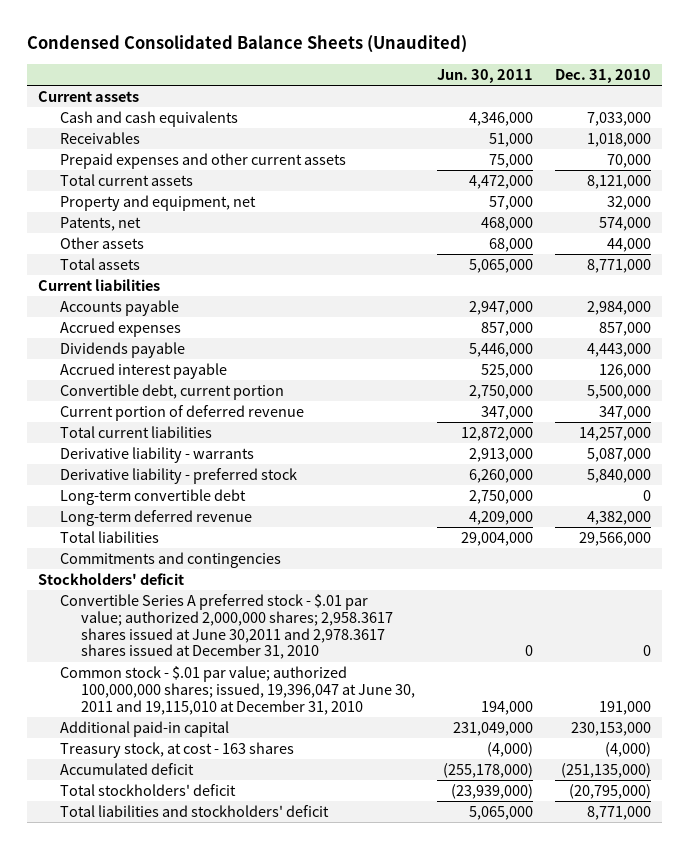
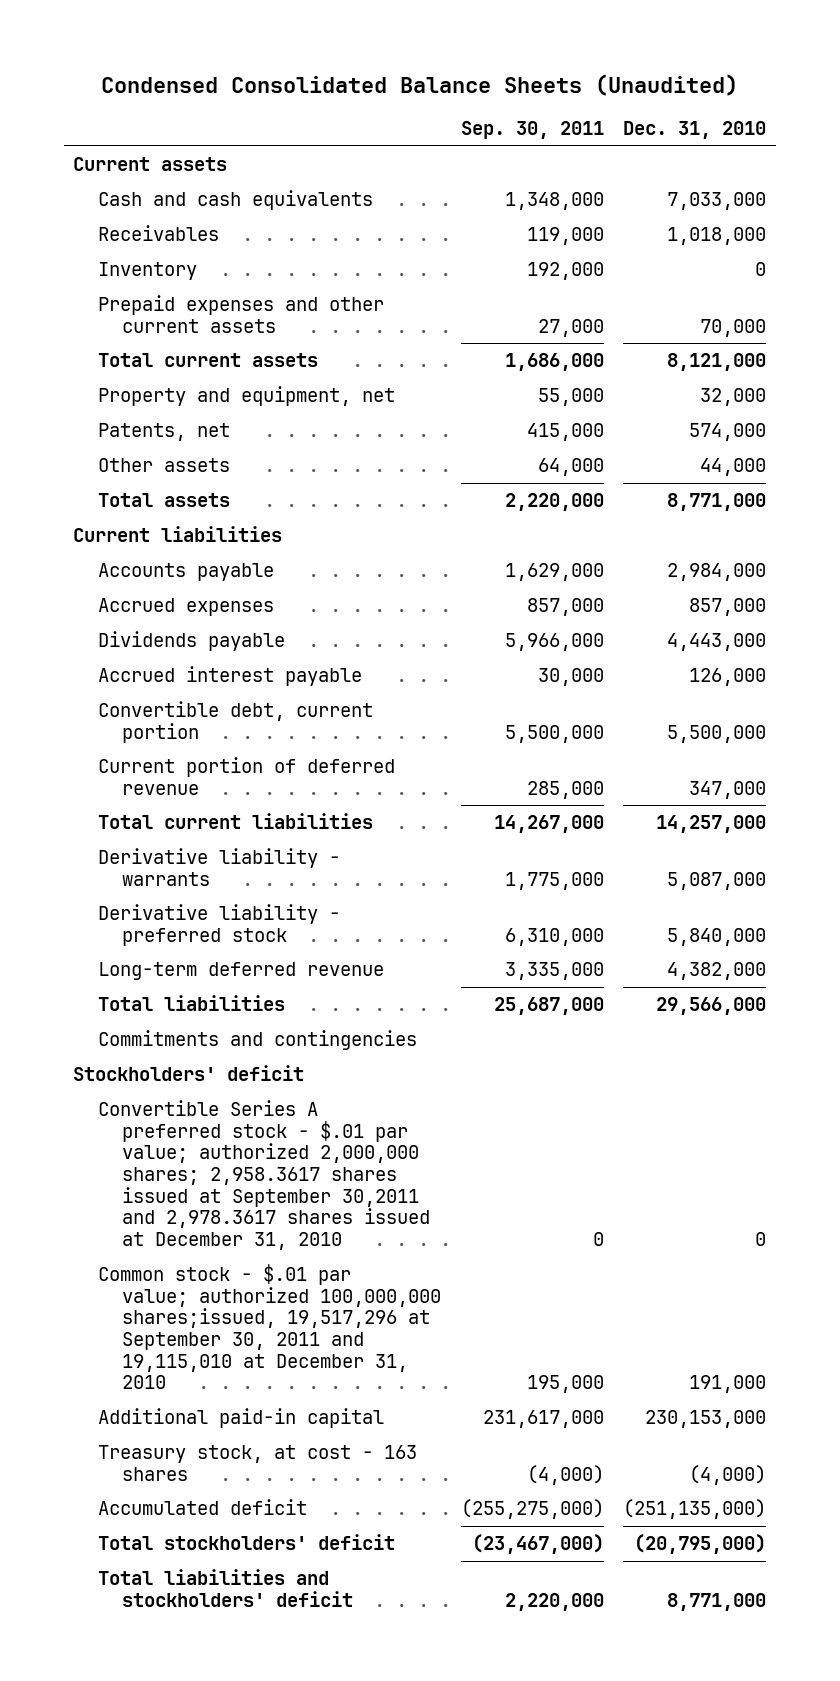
[436,68,533,83] Jun. 30, 2011 -> none
none -> [460,121,604,140] Sep. 30, 2011
none -> [97,262,197,281] Inventory
[59,489,246,506] Long-term convertible debt -> none
[59,594,394,660] Convertible Series A preferred stock - $.01 par value; authorized 2,000,000 shares; 2,958.3617 shares issued at June 30,2011 and 2,978.3617 shares issued at December 31, 2010 -> [97,1100,431,1251] Convertible Series A preferred stock - $.01 par value; authorized 2,000,000 shares; 2,958.3617 shares issued at September 30,2011 and 2,978.3617 shares issued at December 31, 2010
[59,666,416,715] Common stock - $.01 par value; authorized 100,000,000 shares; issued, 19,396,047 at June 30, 2011 and 19,115,010 at December 31, 2010 -> [97,1264,442,1390] Common stock - $.01 par value; authorized 100,000,000 shares;issued, 19,517,296 at September 30, 2011 and 19,115,010 at December 31, 2010

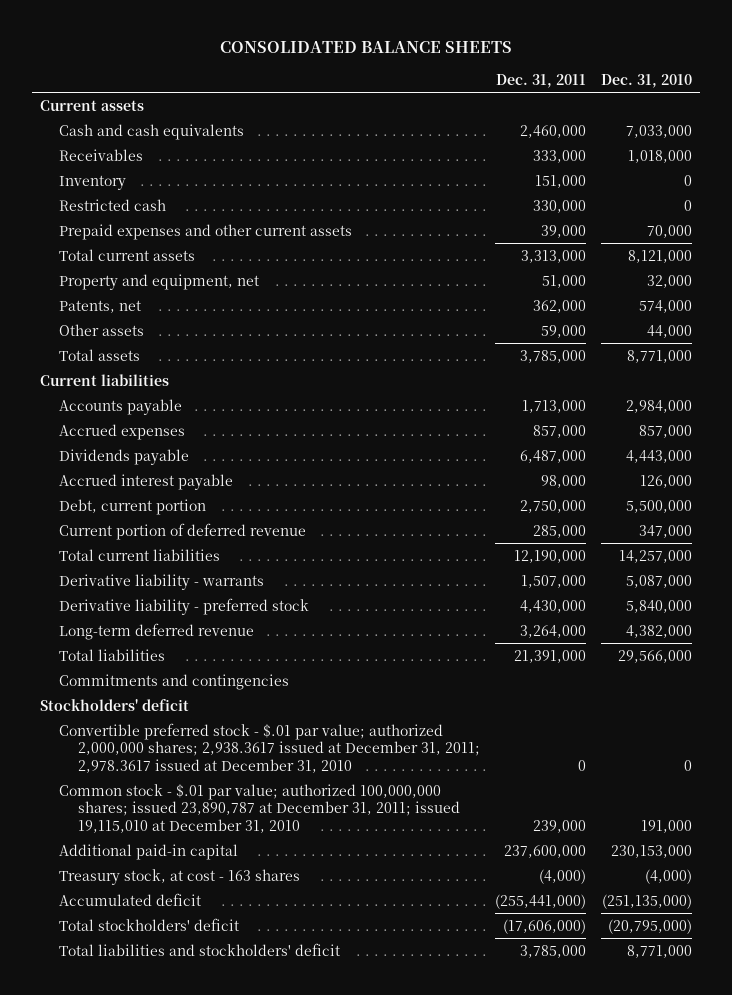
[100,73,738,96] Condensed Consolidated Balance Sheets (Unaudited) -> [219,41,512,54] CONSOLIDATED BALANCE SHEETS
[460,121,604,140] Sep. 30, 2011 -> none
none -> [495,73,586,88] Dec. 31, 2011
none -> [58,198,166,211] Restricted cash
[97,701,373,743] Convertible debt, current portion -> [58,498,206,515] Debt, current portion
[97,1100,431,1251] Convertible Series A preferred stock - $.01 par value; authorized 2,000,000 shares; 2,958.3617 shares issued at September 30,2011 and 2,978.3617 shares issued at December 31, 2010 -> [58,722,480,773] Convertible preferred stock - $.01 par value; authorized 2,000,000 shares; 2,938.3617 issued at December 31, 2011; 2,978.3617 issued at December 31, 2010
[97,1264,442,1390] Common stock - $.01 par value; authorized 100,000,000 shares;issued, 19,517,296 at September 30, 2011 and 19,115,010 at December 31, 2010 -> [58,783,460,833] Common stock - $.01 par value; authorized 100,000,000 shares; issued 23,890,787 at December 31, 2011; issued 19,115,010 at December 31, 2010

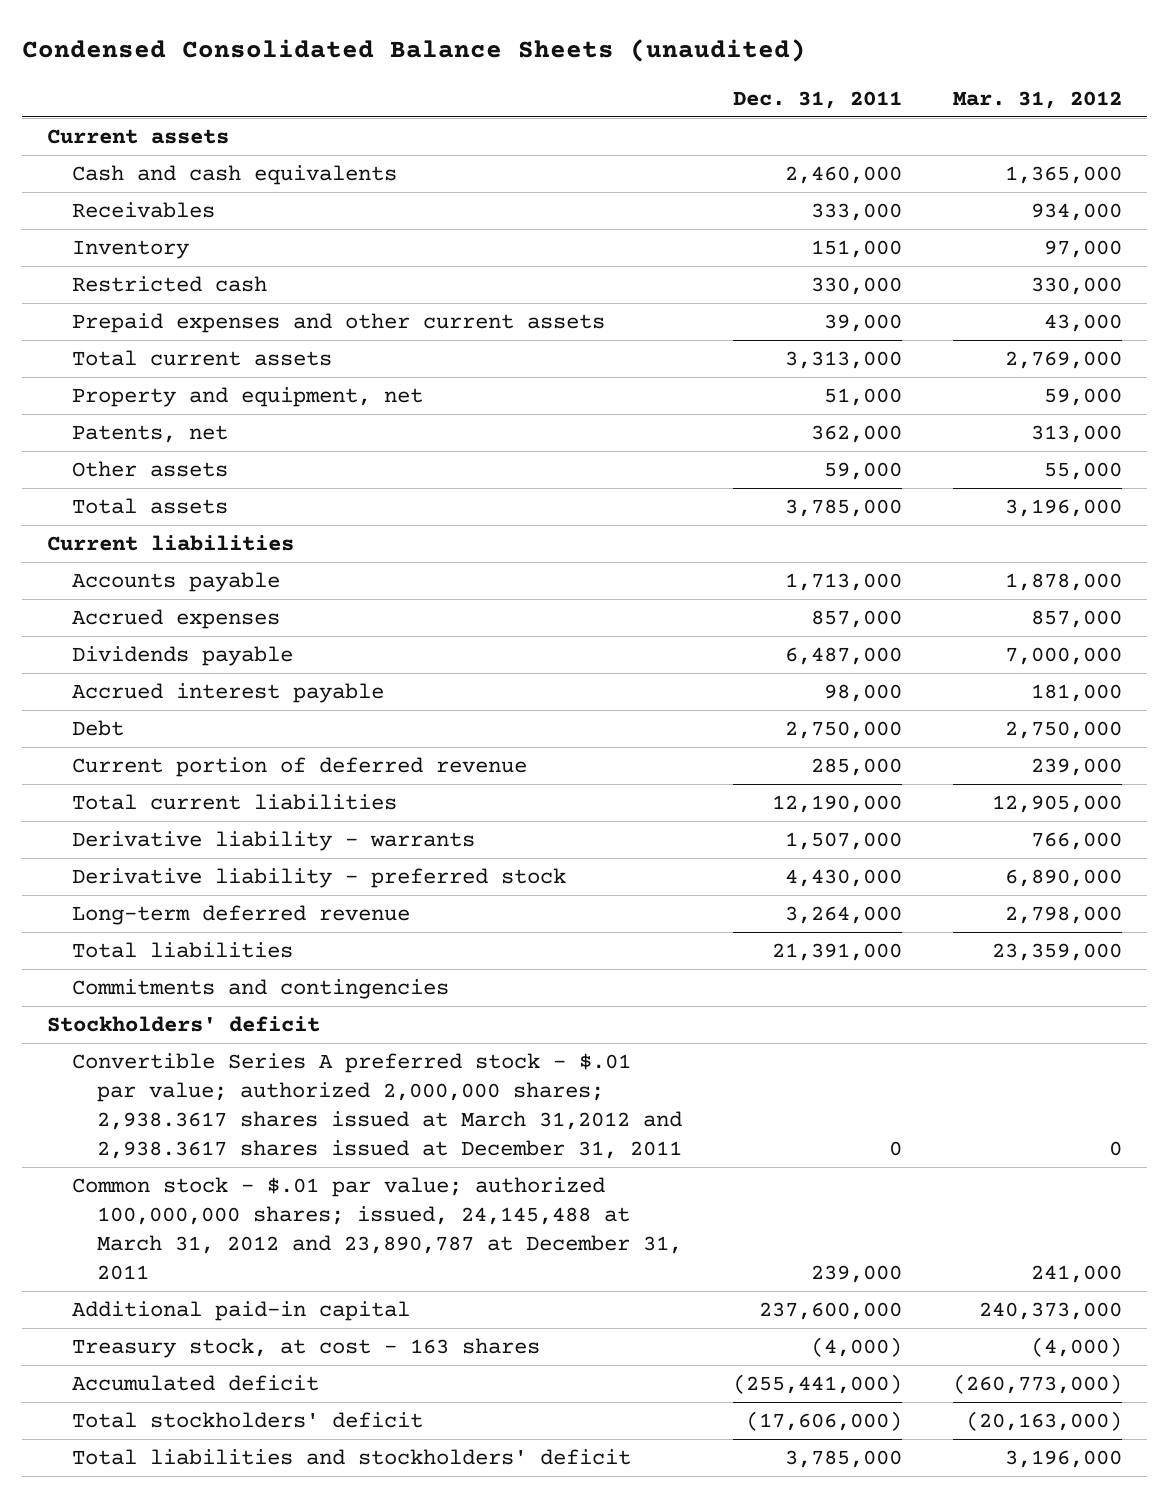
[219,41,512,54] CONSOLIDATED BALANCE SHEETS -> [22,39,807,63] Condensed Consolidated Balance Sheets (unaudited)
[601,73,693,88] Dec. 31, 2010 -> none
none -> [952,90,1122,109] Mar. 31, 2012
[58,498,206,515] Debt, current portion -> [72,720,125,737] Debt
[58,722,480,773] Convertible preferred stock - $.01 par value; authorized 2,000,000 shares; 2,938.3617 issued at December 31, 2011; 2,978.3617 issued at December 31, 2010 -> [72,1053,683,1160] Convertible Series A preferred stock - $.01 par value; authorized 2,000,000 shares; 2,938.3617 shares issued at March 31,2012 and 2,938.3617 shares issued at December 31, 2011
[58,783,460,833] Common stock - $.01 par value; authorized 100,000,000 shares; issued 23,890,787 at December 31, 2011; issued 19,115,010 at December 31, 2010 -> [72,1177,683,1281] Common stock - $.01 par value; authorized 100,000,000 shares; issued, 24,145,488 at March 31, 2012 and 23,890,787 at December 31, 2011

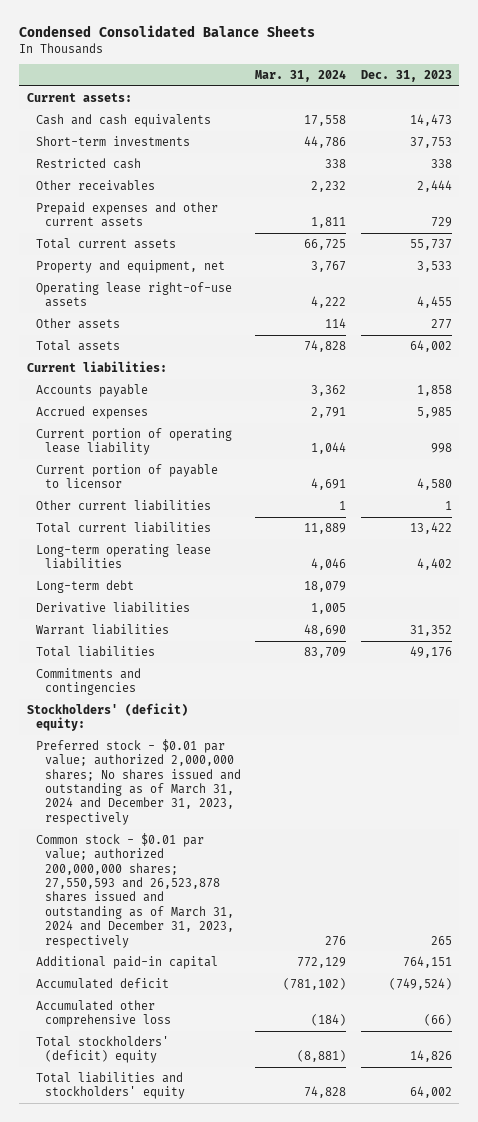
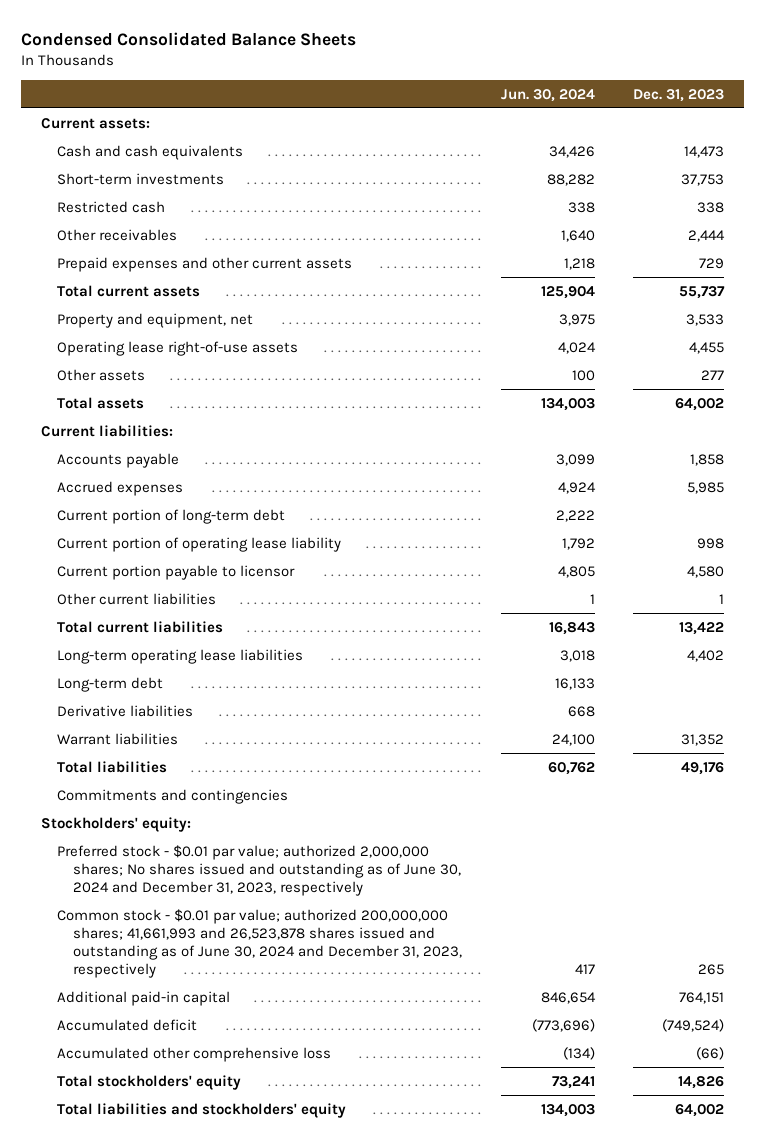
[255,70,347,83] Mar. 31, 2024 -> none
none -> [500,88,595,102] Jun. 30, 2024
none -> [56,508,285,524] Current portion of long-term debt
[35,463,218,489] Current portion of payable to licensor -> [56,564,295,580] Current portion payable to licensor
[26,702,188,732] Stockholders' (deficit) equity: -> [40,816,191,832] Stockholders' equity:
[35,738,241,825] Preferred stock - $0.01 par value; authorized 2,000,000 shares; No shares issued and outstanding as of March 31, 2024 and December 31, 2023, respectively -> [56,844,461,896] Preferred stock - $0.01 par value; authorized 2,000,000 shares; No shares issued and outstanding as of June 30, 2024 and December 31, 2023, respectively
[35,832,234,948] Common stock - $0.01 par value; authorized 200,000,000 shares; 27,550,593 and 26,523,878 shares issued and outstanding as of March 31, 2024 and December 31, 2023, respectively -> [56,908,462,978] Common stock - $0.01 par value; authorized 200,000,000 shares; 41,661,993 and 26,523,878 shares issued and outstanding as of June 30, 2024 and December 31, 2023, respectively
[35,1035,169,1064] Total stockholders' (deficit) equity -> [56,1074,241,1090] Total stockholders' equity

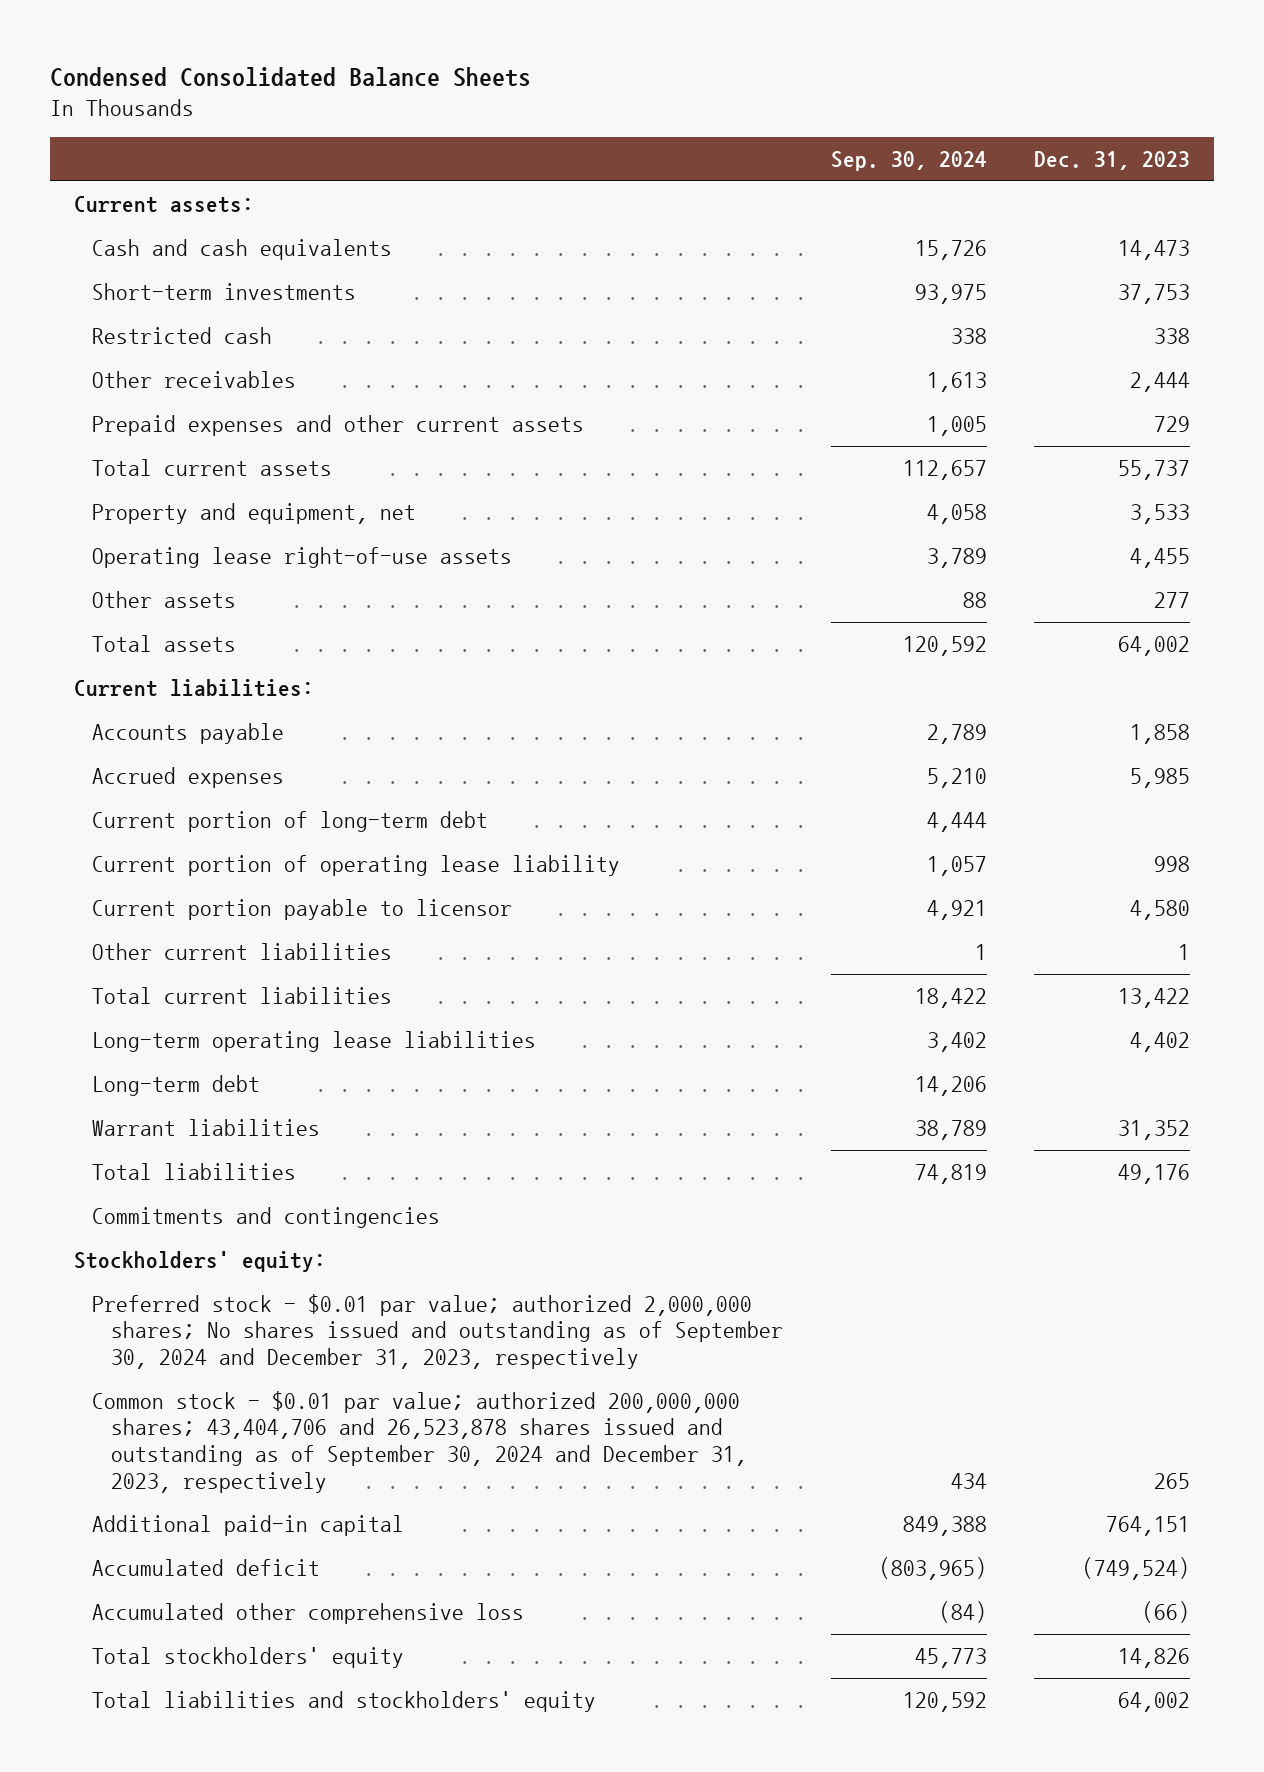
[500,88,595,102] Jun. 30, 2024 -> none
none -> [830,151,987,172] Sep. 30, 2024
[56,704,193,717] Derivative liabilities -> none
[56,844,461,896] Preferred stock - $0.01 par value; authorized 2,000,000 shares; No shares issued and outstanding as of June 30, 2024 and December 31, 2023, respectively -> [92,1293,784,1370] Preferred stock - $0.01 par value; authorized 2,000,000 shares; No shares issued and outstanding as of September 30, 2024 and December 31, 2023, respectively
[56,908,462,978] Common stock - $0.01 par value; authorized 200,000,000 shares; 41,661,993 and 26,523,878 shares issued and outstanding as of June 30, 2024 and December 31, 2023, respectively -> [92,1390,748,1493] Common stock - $0.01 par value; authorized 200,000,000 shares; 43,404,706 and 26,523,878 shares issued and outstanding as of September 30, 2024 and December 31, 2023, respectively

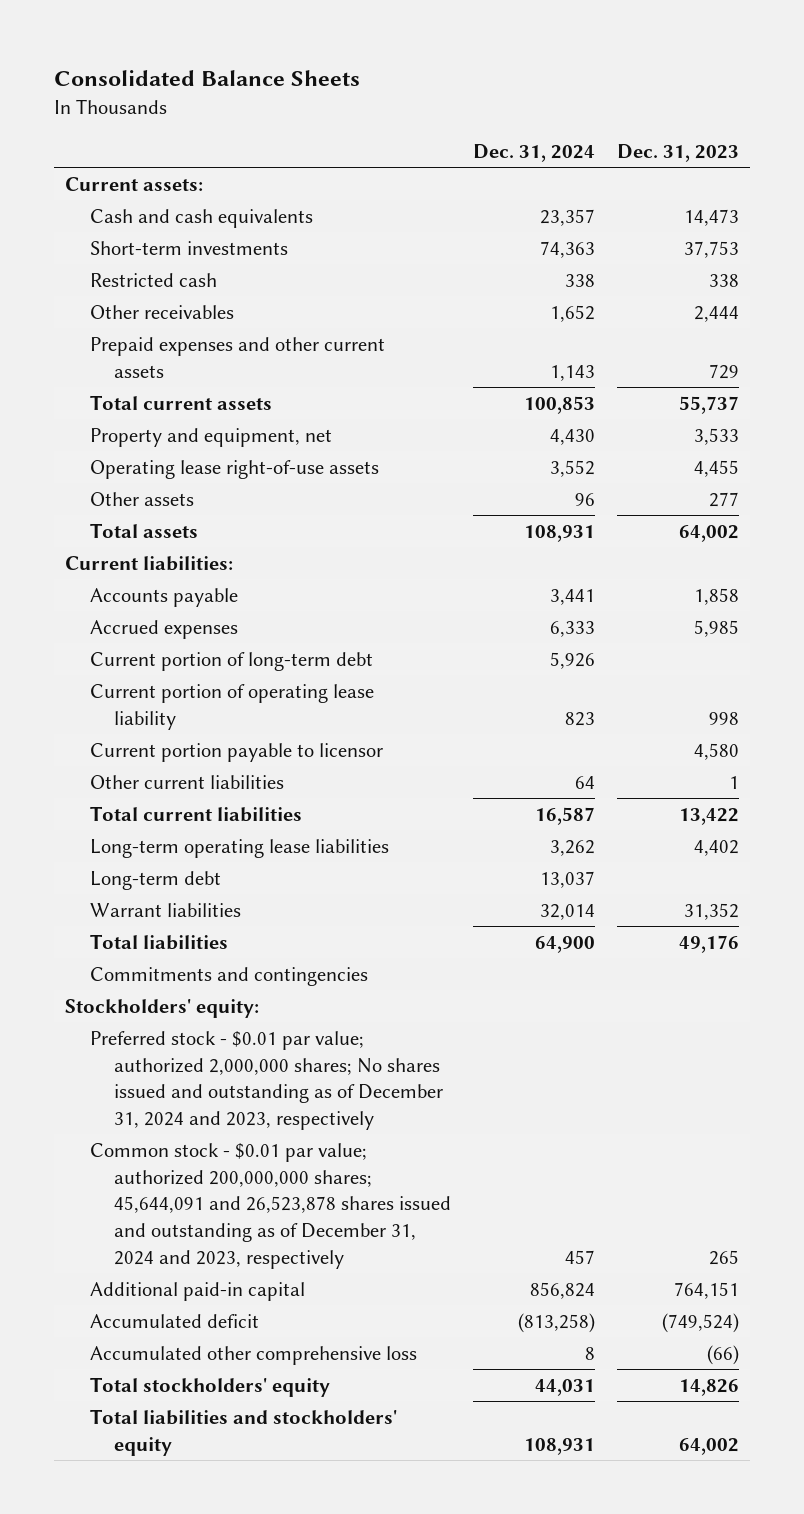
[50,66,532,87] Condensed Consolidated Balance Sheets -> [54,70,361,87] Consolidated Balance Sheets
[830,151,987,172] Sep. 30, 2024 -> none
none -> [473,143,596,162] Dec. 31, 2024
[92,1293,784,1370] Preferred stock - $0.01 par value; authorized 2,000,000 shares; No shares issued and outstanding as of September 30, 2024 and December 31, 2023, respectively -> [89,1030,444,1130] Preferred stock - $0.01 par value; authorized 2,000,000 shares; No shares issued and outstanding as of December 31, 2024 and 2023, respectively
[92,1390,748,1493] Common stock - $0.01 par value; authorized 200,000,000 shares; 43,404,706 and 26,523,878 shares issued and outstanding as of September 30, 2024 and December 31, 2023, respectively -> [89,1142,452,1269] Common stock - $0.01 par value; authorized 200,000,000 shares; 45,644,091 and 26,523,878 shares issued and outstanding as of December 31, 2024 and 2023, respectively

